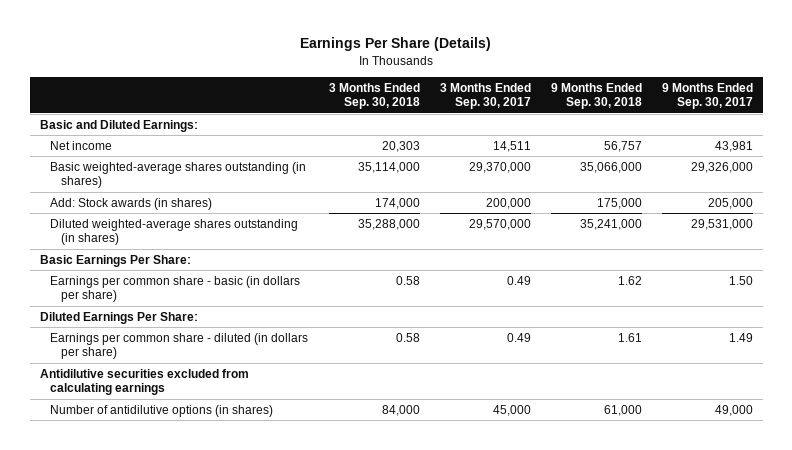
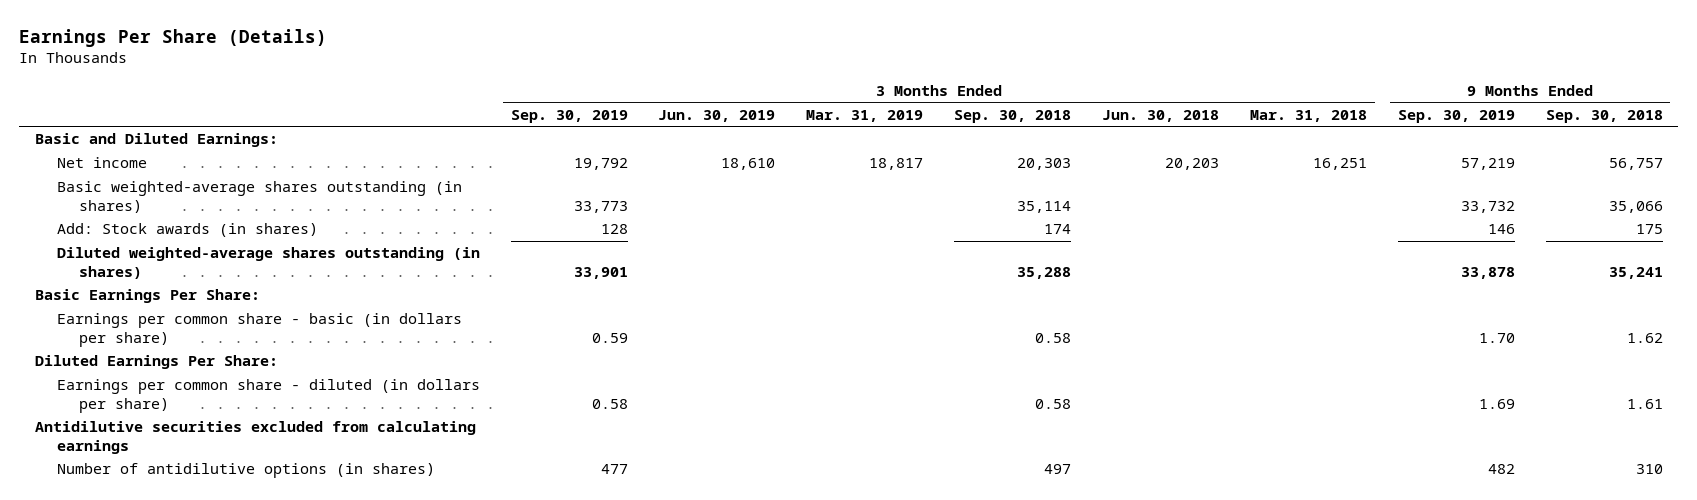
[439,82,531,109] 3 Months Ended Sep. 30, 2017 -> none
[661,82,753,109] 9 Months Ended Sep. 30, 2017 -> none
none -> [510,109,628,123] Sep. 30, 2019
none -> [658,109,776,122] Jun. 30, 2019
none -> [806,109,924,122] Mar. 31, 2019
none -> [1102,109,1220,122] Jun. 30, 2018
none -> [1249,109,1367,122] Mar. 31, 2018
none -> [1397,109,1515,123] Sep. 30, 2019
[357,161,420,173] 35,114,000 -> [1017,200,1072,213] 35,114
[579,161,642,173] 35,066,000 -> [1608,200,1663,213] 35,066
[374,197,420,209] 174,000 -> [1044,224,1072,235] 174
[596,197,642,209] 175,000 -> [1635,224,1663,235] 175
[357,218,420,230] 35,288,000 -> [1017,266,1072,279] 35,288
[579,218,642,230] 35,241,000 -> [1608,266,1663,279] 35,241
[381,404,420,416] 84,000 -> [1044,464,1072,475] 497
[603,404,642,416] 61,000 -> [1635,464,1663,475] 310

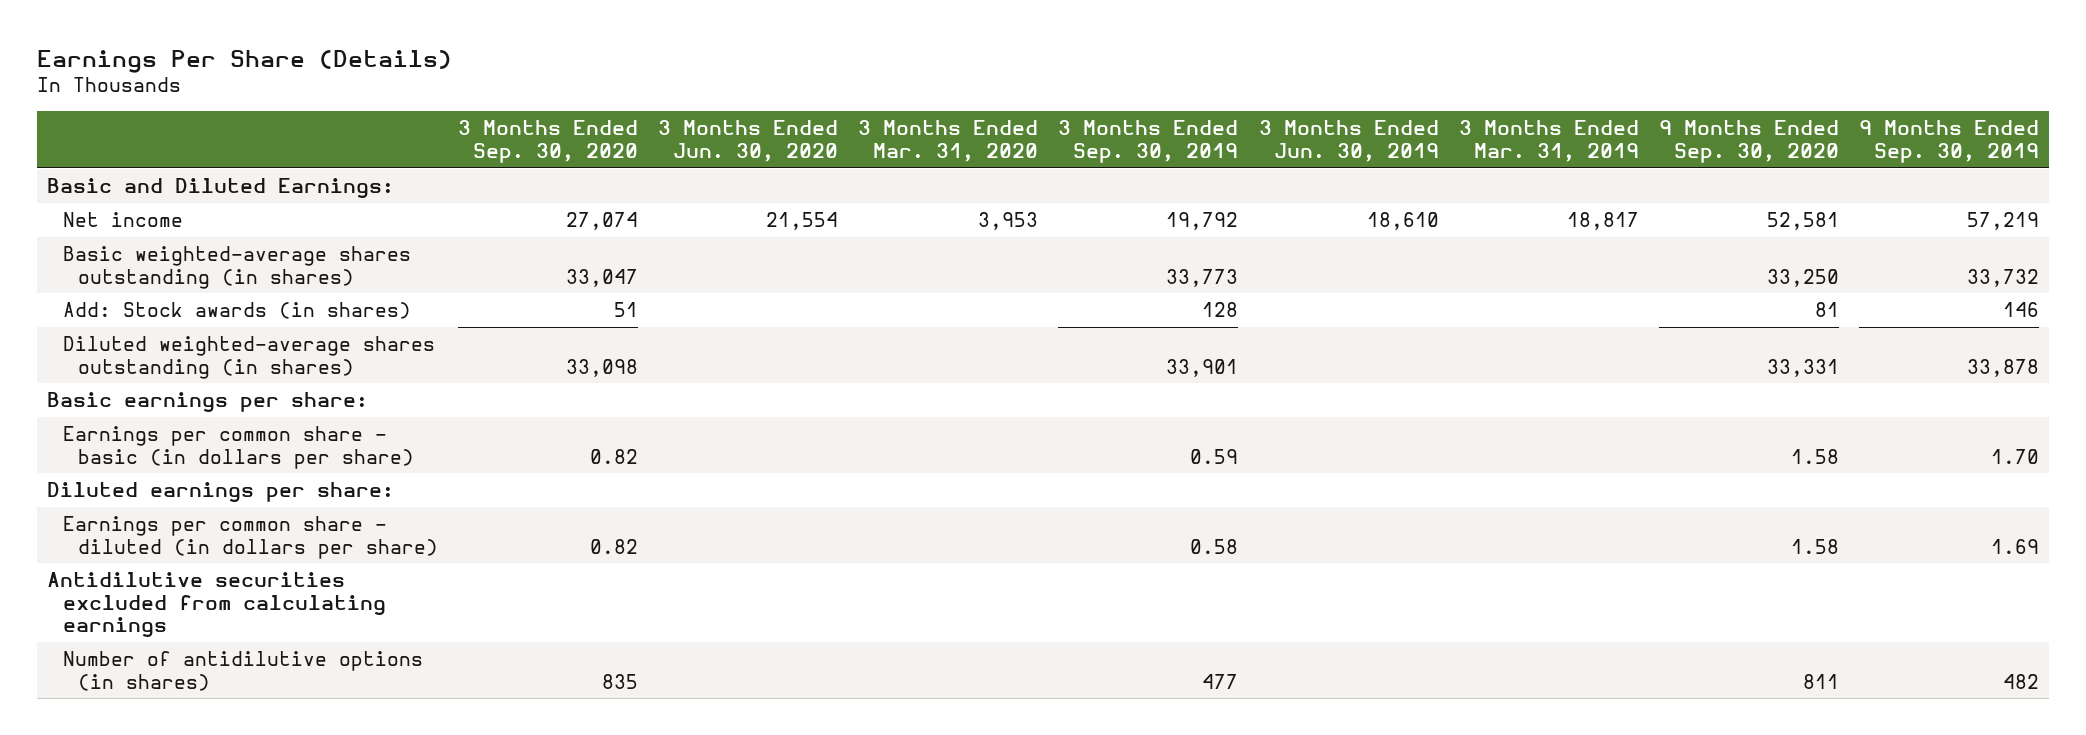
[954,109,1072,123] Sep. 30, 2018 -> none
[1102,109,1220,122] Jun. 30, 2018 -> none
[1249,109,1367,122] Mar. 31, 2018 -> none
[1545,109,1663,123] Sep. 30, 2018 -> none
none -> [458,120,639,163] 3 Months Ended Sep. 30, 2020
none -> [658,120,839,162] 3 Months Ended Jun. 30, 2020
none -> [858,120,1039,162] 3 Months Ended Mar. 31, 2020
none -> [1658,120,1839,163] 9 Months Ended Sep. 30, 2020
[34,289,260,304] Basic Earnings Per Share: -> [47,392,369,413] Basic earnings per share:
[34,355,278,370] Diluted Earnings Per Share: -> [47,482,395,503] Diluted earnings per share:

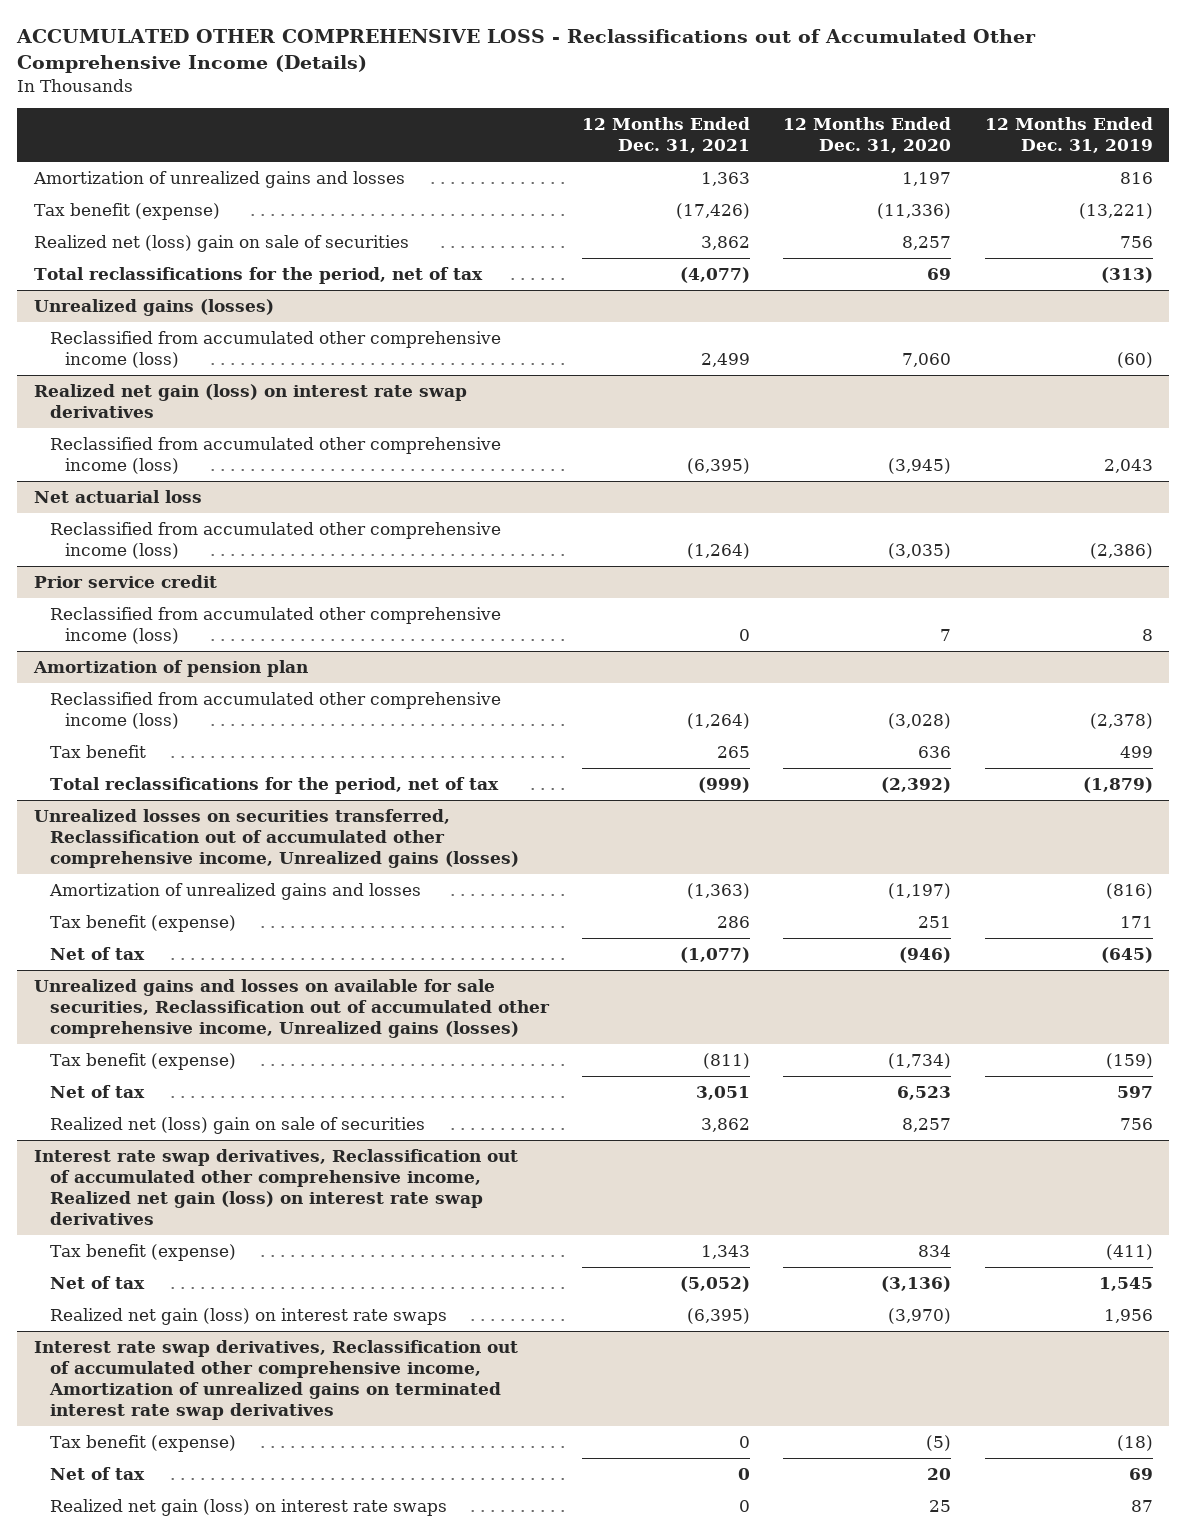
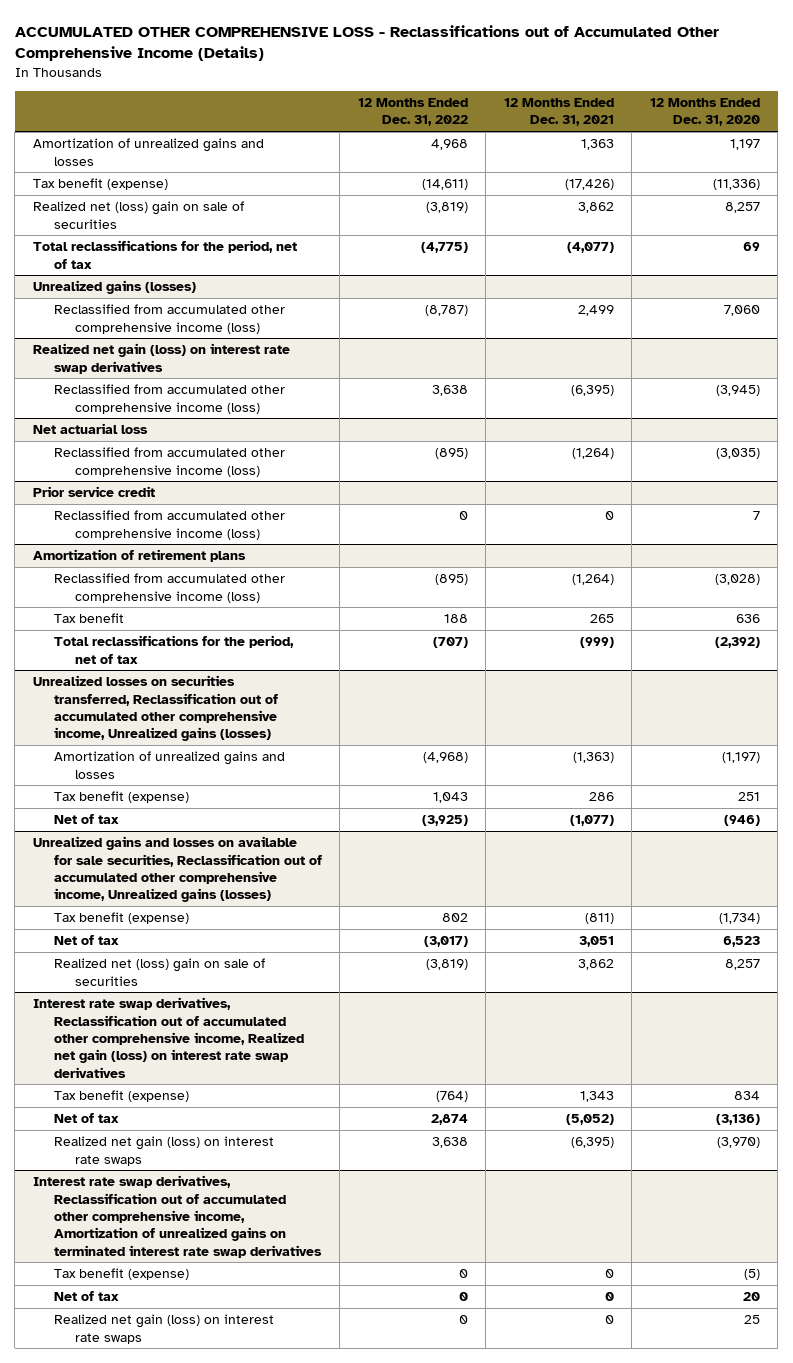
[984,117,1153,154] 12 Months Ended Dec. 31, 2019 -> none
none -> [357,98,468,127] 12 Months Ended Dec. 31, 2022
[32,660,308,678] Amortization of pension plan -> [32,549,246,563] Amortization of retirement plans

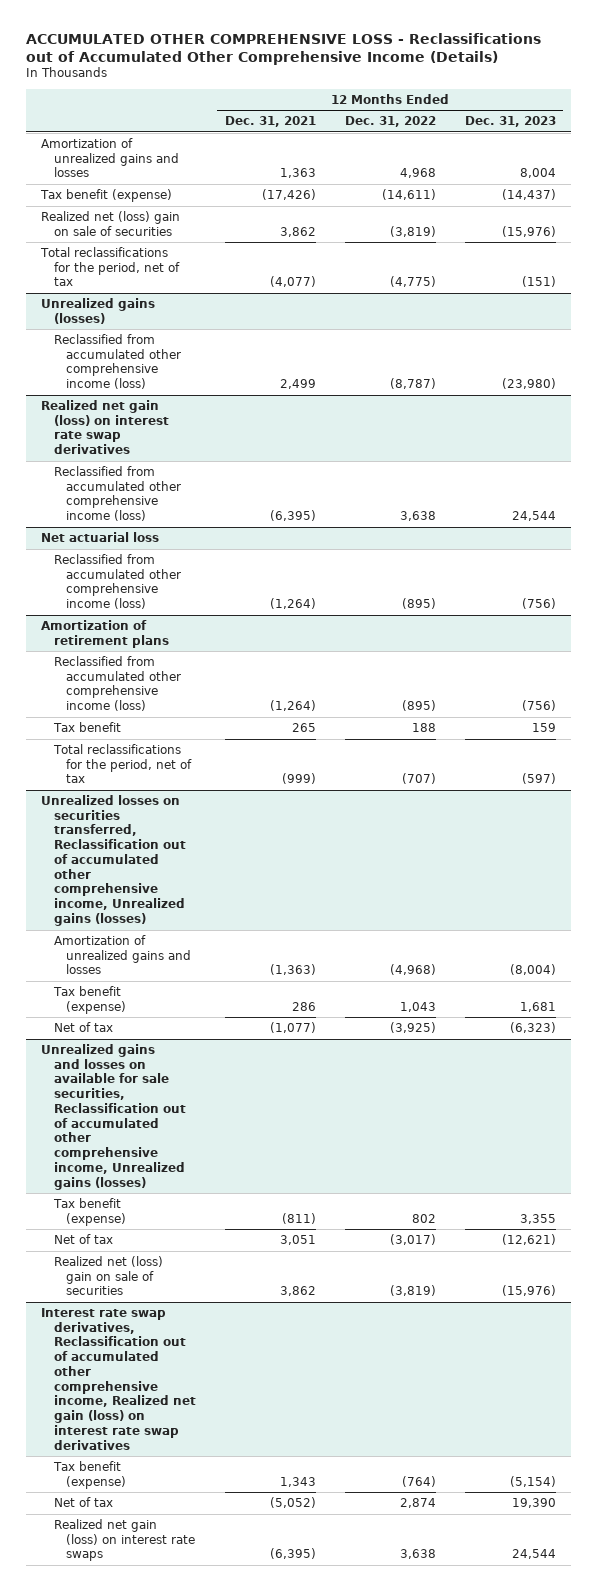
[649,98,760,127] 12 Months Ended Dec. 31, 2020 -> none
none -> [465,116,557,128] Dec. 31, 2023
[32,486,155,498] Prior service credit -> none
[53,510,285,540] Reclassified from accumulated other comprehensive income (loss) -> none
[32,1175,322,1258] Interest rate swap derivatives, Reclassification out of accumulated other comprehensive income, Amortization of unrealized gains on terminated interest rate swap derivatives -> none
[53,1268,189,1281] Tax benefit (expense) -> none
[53,1291,119,1302] Net of tax -> none
[53,1314,274,1344] Realized net gain (loss) on interest rate swaps -> none

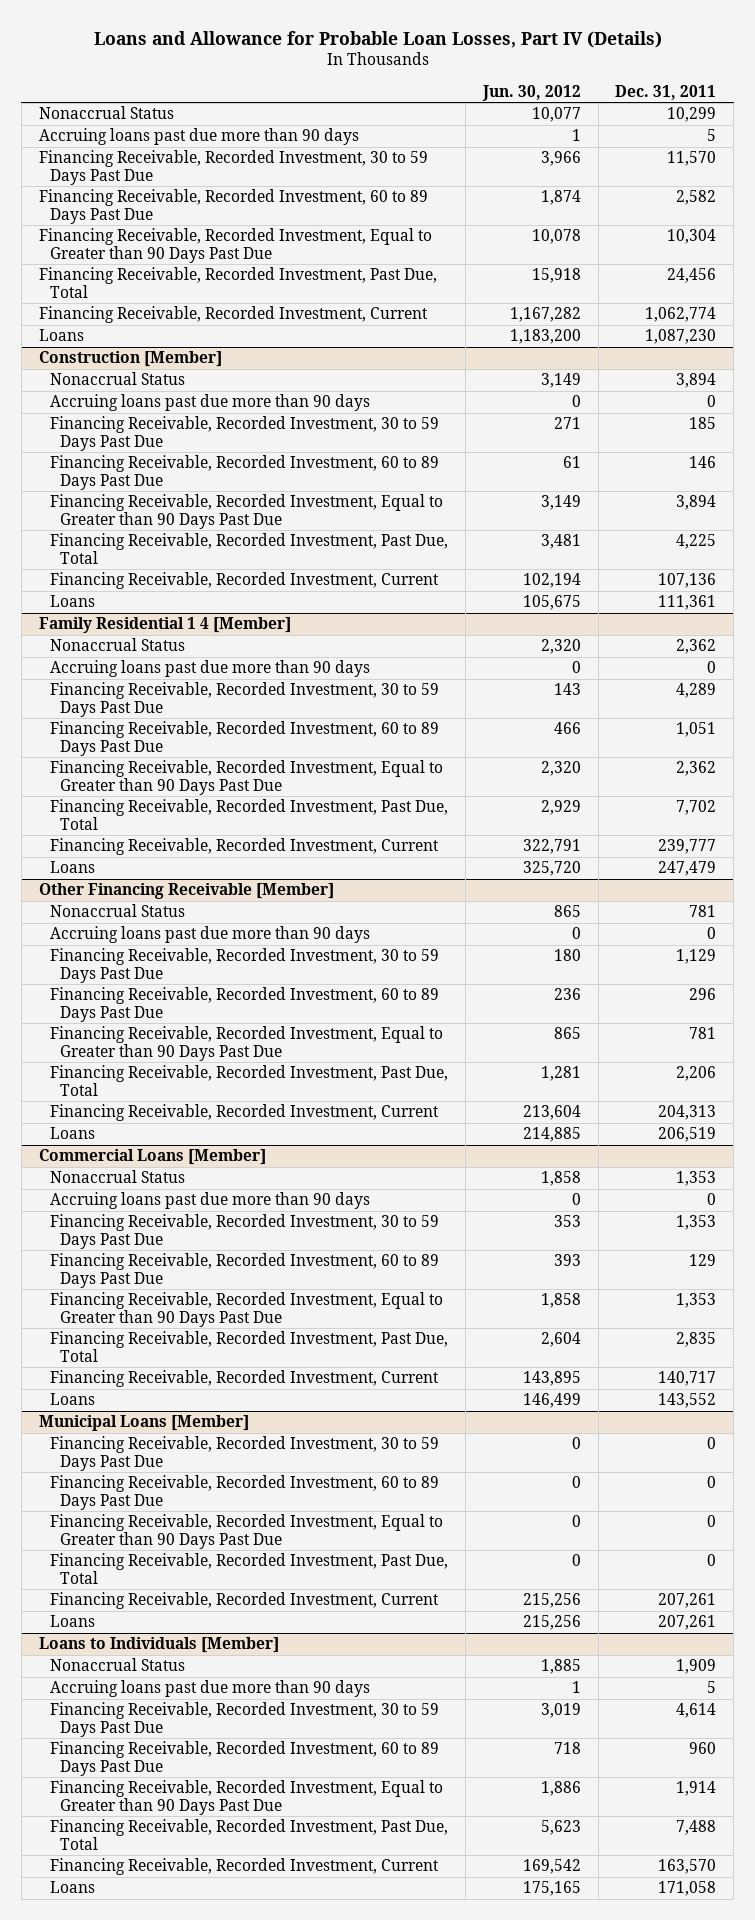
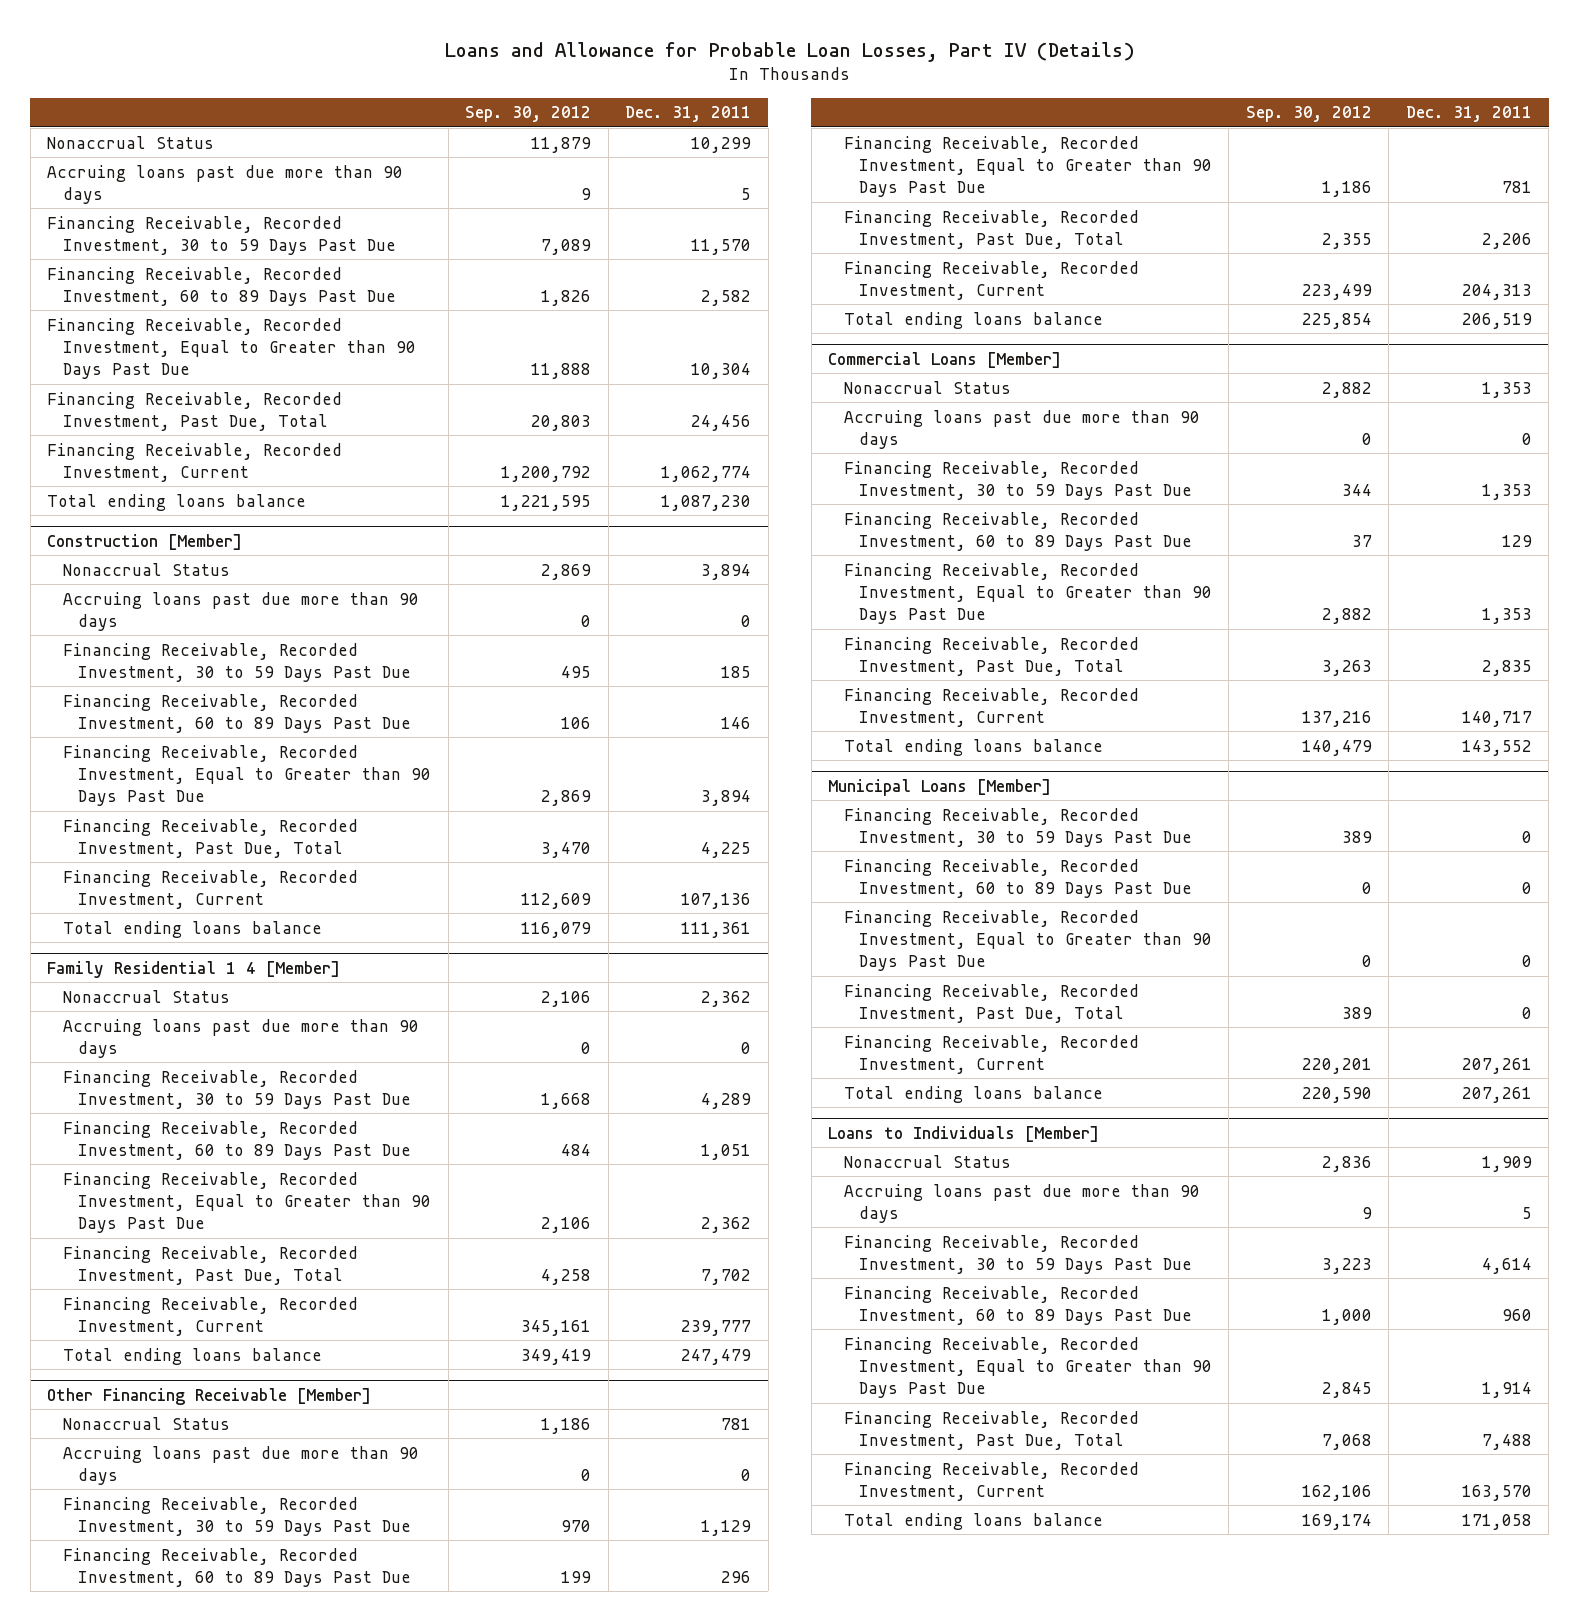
[481,85,581,102] Jun. 30, 2012 -> none
none -> [465,106,592,123] Sep. 30, 2012
[38,329,84,342] Loans -> [47,493,307,511] Total ending loans balance
[49,595,95,608] Loans -> [62,920,322,938] Total ending loans balance
[49,861,95,874] Loans -> [62,1347,322,1365] Total ending loans balance
[49,1127,95,1140] Loans -> [843,311,1103,329] Total ending loans balance
[49,1393,95,1406] Loans -> [843,738,1103,756] Total ending loans balance
[49,1615,95,1628] Loans -> [843,1085,1103,1103] Total ending loans balance
[49,1881,95,1894] Loans -> [843,1512,1103,1530] Total ending loans balance

